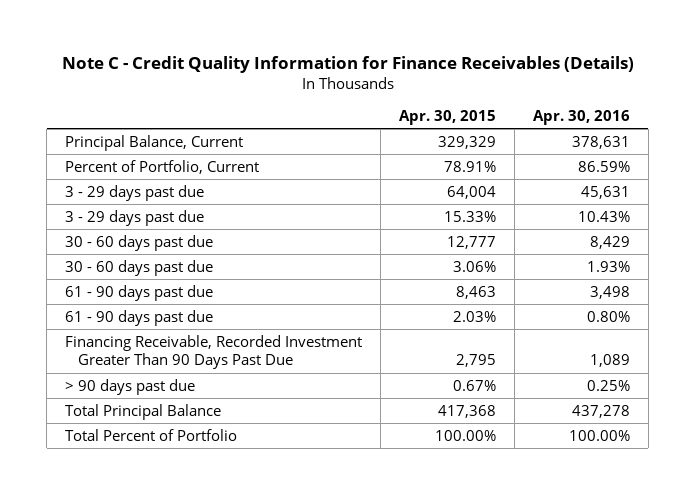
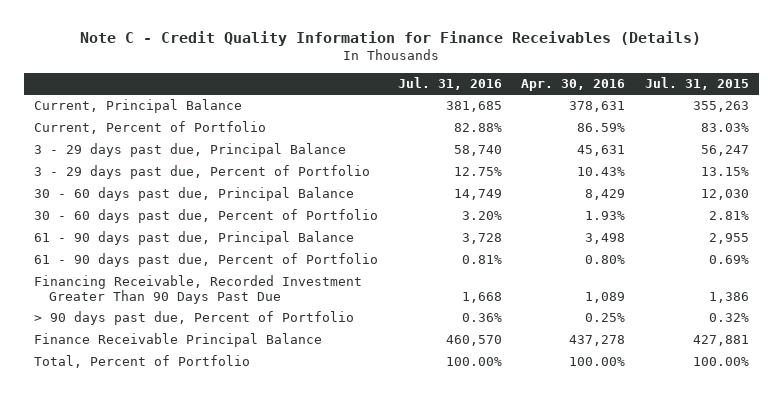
[399,109,497,125] Apr. 30, 2015 -> none
none -> [397,76,502,90] Jul. 31, 2016
none -> [645,76,750,90] Jul. 31, 2015
[65,134,244,151] Principal Balance, Current -> [33,99,242,114] Current, Principal Balance
[65,159,260,174] Percent of Portfolio, Current -> [33,121,266,135] Current, Percent of Portfolio
[65,184,205,201] 3 - 29 days past due -> [33,143,346,158] 3 - 29 days past due, Principal Balance
[65,209,205,226] 3 - 29 days past due -> [33,165,370,180] 3 - 29 days past due, Percent of Portfolio
[65,234,214,251] 30 - 60 days past due -> [33,187,354,202] 30 - 60 days past due, Principal Balance
[65,259,214,276] 30 - 60 days past due -> [33,209,378,224] 30 - 60 days past due, Percent of Portfolio
[65,284,214,301] 61 - 90 days past due -> [33,231,354,246] 61 - 90 days past due, Principal Balance
[65,309,214,326] 61 - 90 days past due -> [33,253,378,268] 61 - 90 days past due, Percent of Portfolio
[65,378,196,395] > 90 days past due -> [33,311,354,326] > 90 days past due, Percent of Portfolio
[65,403,222,420] Total Principal Balance -> [33,333,322,348] Finance Receivable Principal Balance
[65,428,238,441] Total Percent of Portfolio -> [33,355,250,369] Total, Percent of Portfolio

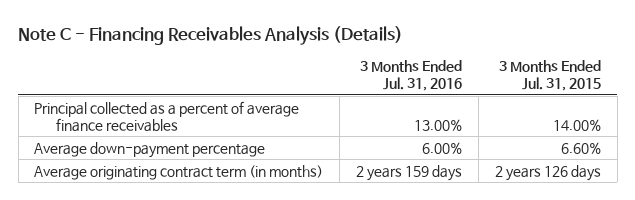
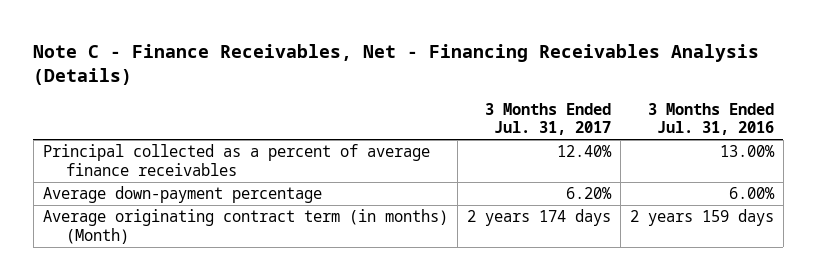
[18,26,404,46] Note C - Financing Receivables Analysis (Details) -> [33,43,760,85] Note C - Finance Receivables, Net - Financing Receivables Analysis (Details)
[498,60,601,92] 3 Months Ended Jul. 31, 2015 -> none
none -> [484,102,611,136] 3 Months Ended Jul. 31, 2017
[34,164,324,180] Average originating contract term (in months) -> [42,209,448,244] Average originating contract term (in months) (Month)

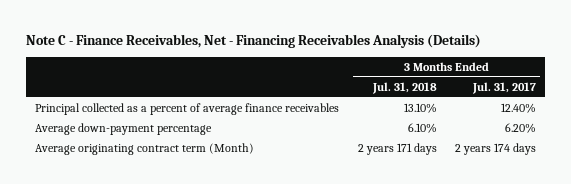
[647,102,774,136] 3 Months Ended Jul. 31, 2016 -> none
none -> [371,81,437,94] Jul. 31, 2018
[42,209,448,244] Average originating contract term (in months) (Month) -> [35,142,255,155] Average originating contract term (Month)

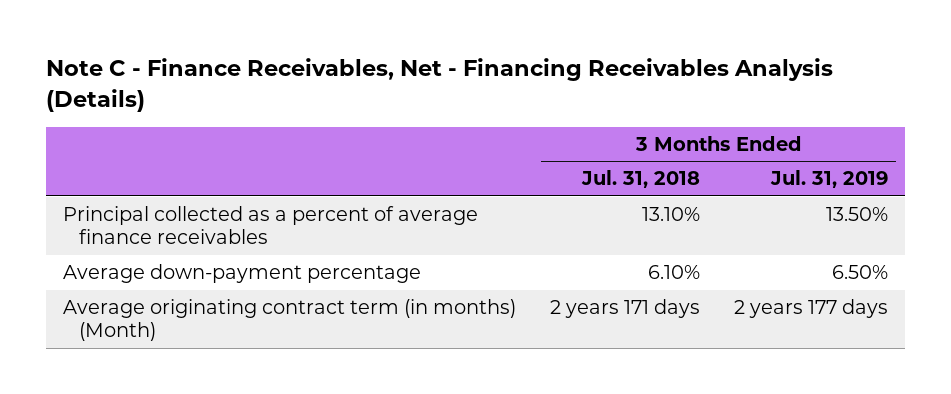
[471,81,536,94] Jul. 31, 2017 -> none
none -> [769,170,888,189] Jul. 31, 2019
[35,142,255,155] Average originating contract term (Month) -> [62,299,516,342] Average originating contract term (in months) (Month)

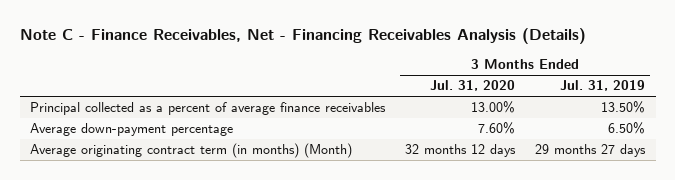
[580,170,700,189] Jul. 31, 2018 -> none
none -> [430,80,516,92] Jul. 31, 2020
[733,299,888,319] 2 years 177 days -> [535,144,647,158] 29 months 27 days

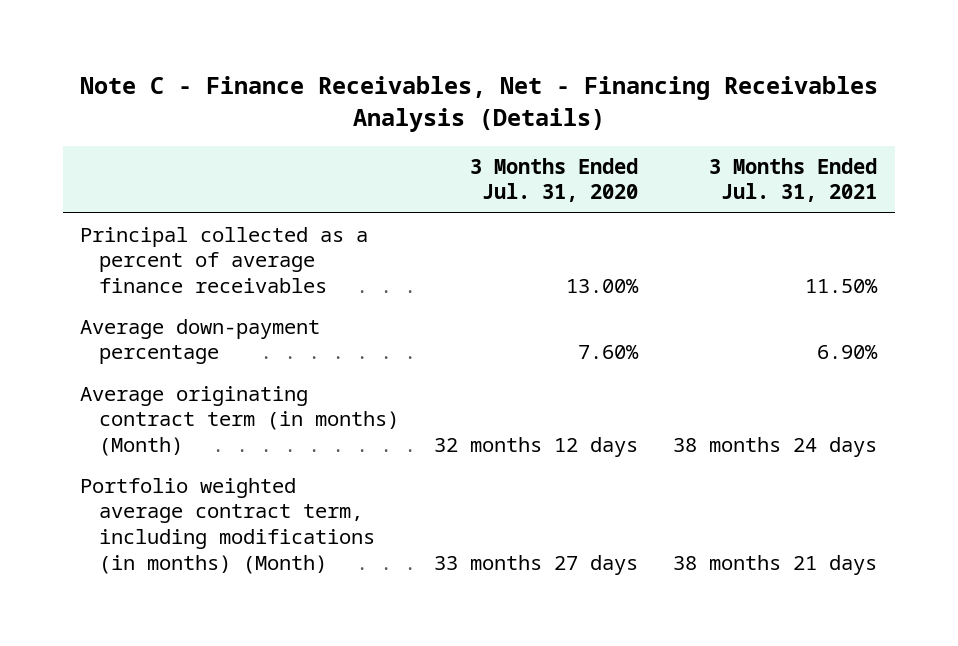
[560,80,646,92] Jul. 31, 2019 -> none
none -> [709,157,878,203] 3 Months Ended Jul. 31, 2021
none -> [80,477,375,574] Portfolio weighted average contract term, including modifications (in months) (Month)

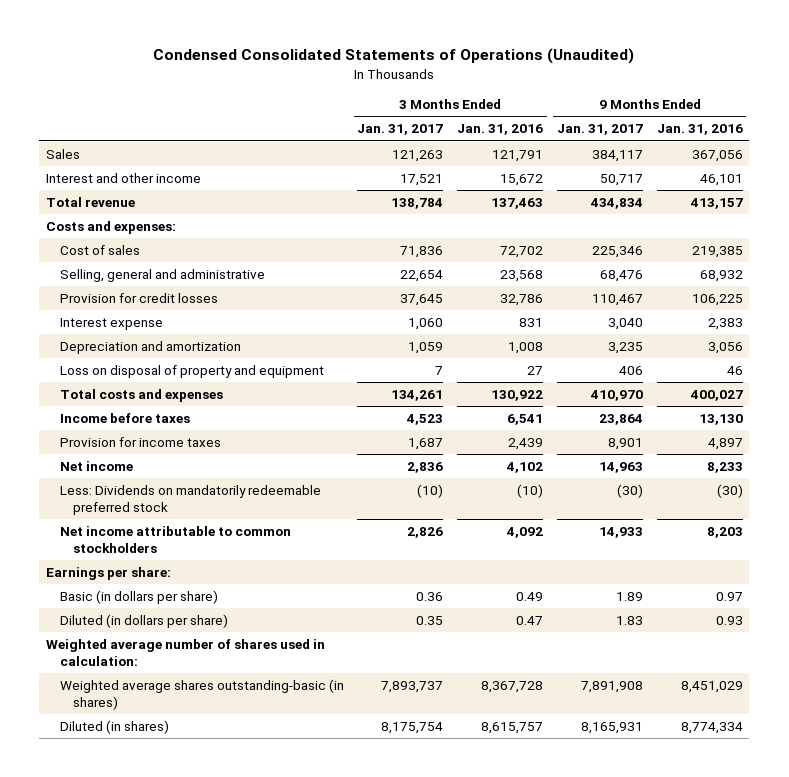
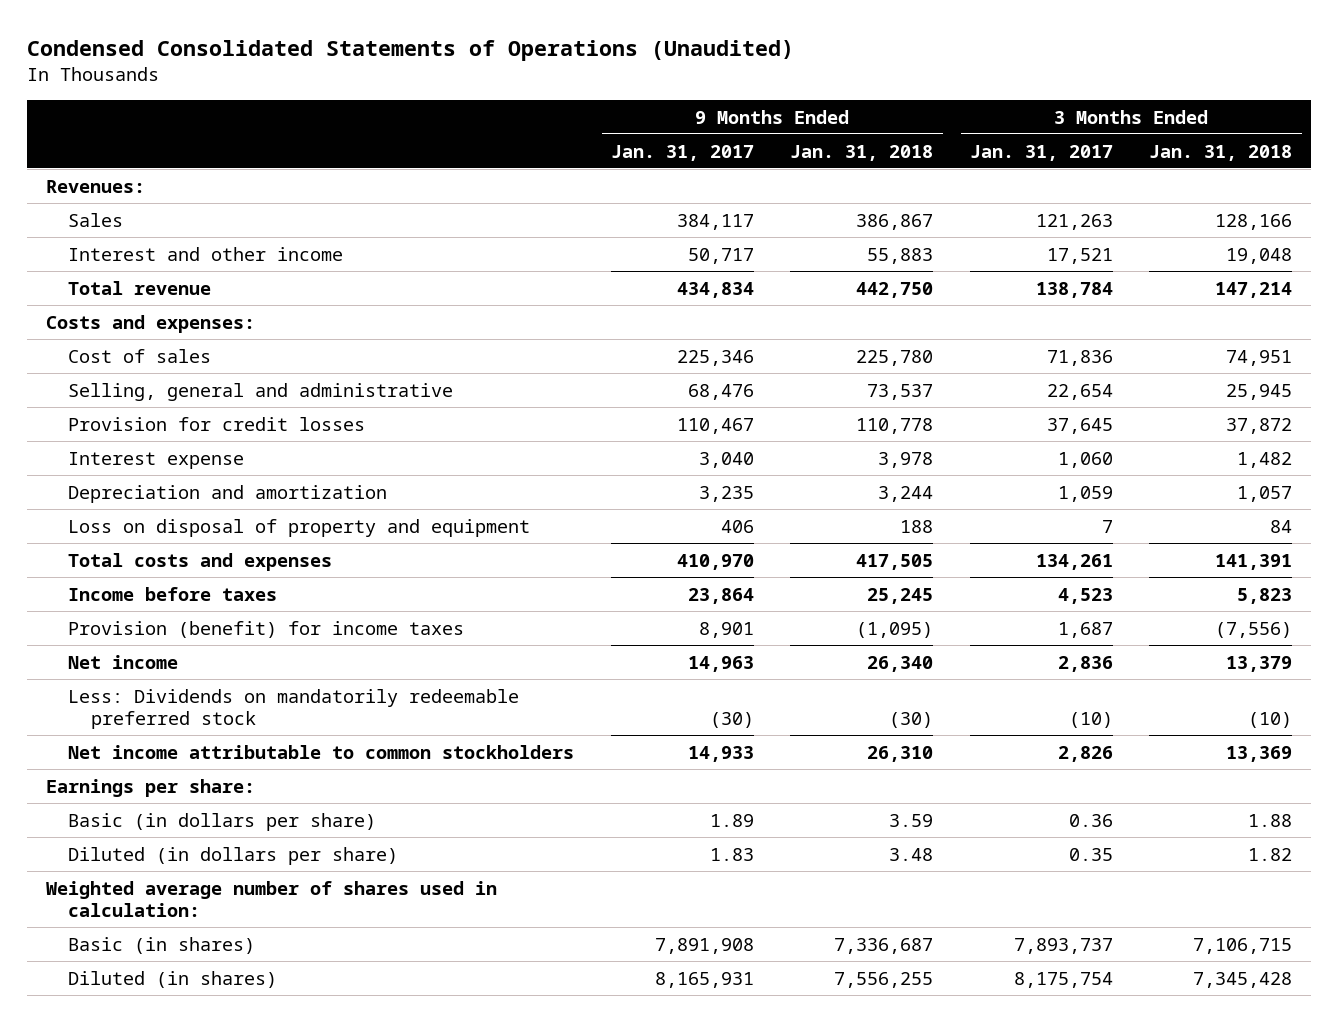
[457,124,544,136] Jan. 31, 2016 -> none
[656,124,743,136] Jan. 31, 2016 -> none
none -> [790,144,934,161] Jan. 31, 2018
none -> [1149,144,1293,161] Jan. 31, 2018
none -> [45,179,145,193] Revenues:
[59,436,221,447] Provision for income taxes -> [68,620,465,638] Provision (benefit) for income taxes
[59,678,344,711] Weighted average shares outstanding-basic (in shares) -> [68,936,256,954] Basic (in shares)

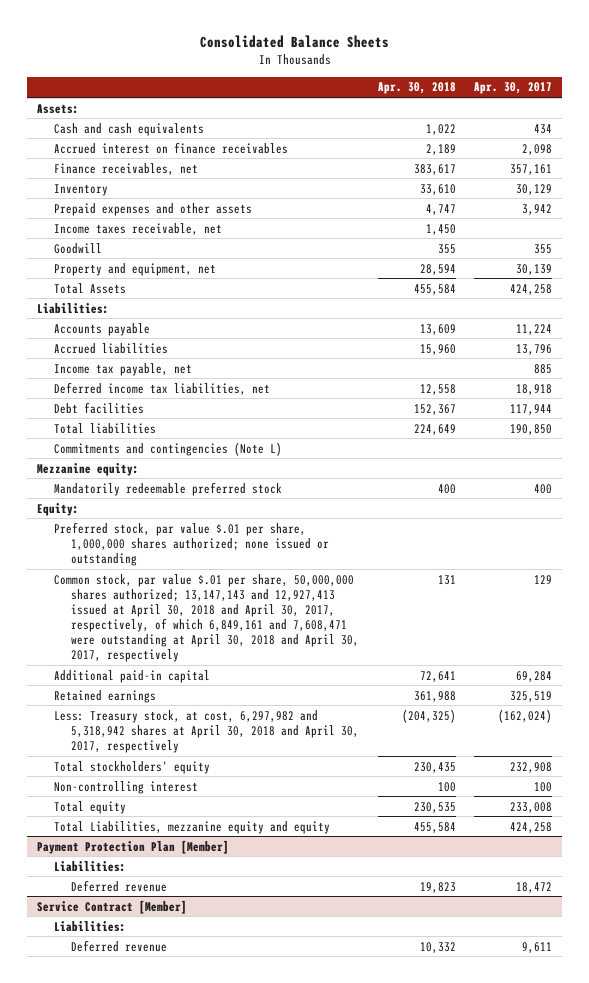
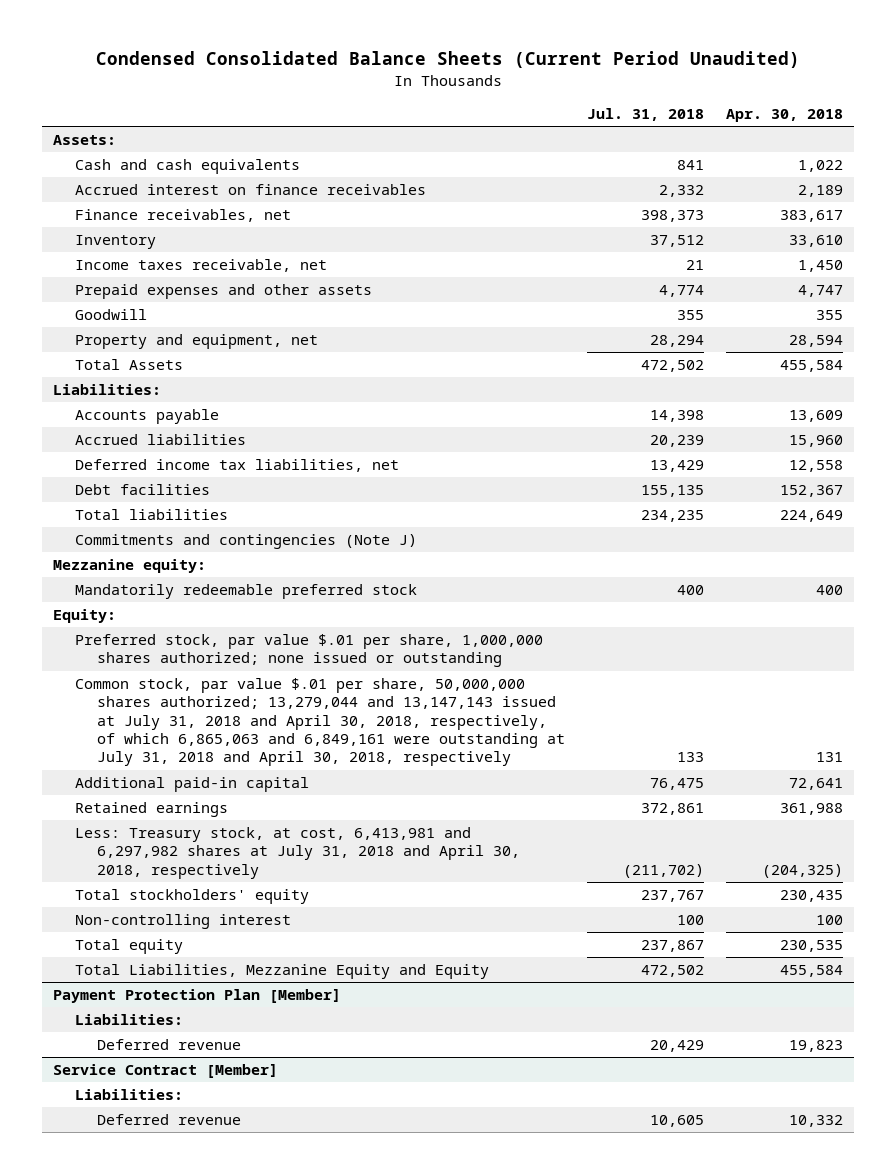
[199,34,389,48] Consolidated Balance Sheets -> [96,51,801,69] Condensed Consolidated Balance Sheets (Current Period Unaudited)
[474,82,553,95] Apr. 30, 2017 -> none
none -> [587,108,705,122] Jul. 31, 2018
[53,202,252,216] Prepaid expenses and other assets -> [75,284,373,300] Prepaid expenses and other assets
[53,362,192,376] Income tax payable, net -> none
[53,441,282,456] Commitments and contingencies (Note L) -> [75,534,418,550] Commitments and contingencies (Note J)
[53,573,360,663] Common stock, par value $.01 per share, 50,000,000 shares authorized; 13,147,143 and 12,927,413 issued at April 30, 2018 and April 30, 2017, respectively, of which 6,849,161 and 7,608,471 were outstanding at April 30, 2018 and April 30, 2017, respectively -> [75,678,566,767] Common stock, par value $.01 per share, 50,000,000 shares authorized; 13,279,044 and 13,147,143 issued at July 31, 2018 and April 30, 2018, respectively, of which 6,865,063 and 6,849,161 were outstanding at July 31, 2018 and April 30, 2018, respectively
[53,709,360,753] Less: Treasury stock, at cost, 6,297,982 and 5,318,942 shares at April 30, 2018 and April 30, 2017, respectively -> [75,827,521,879] Less: Treasury stock, at cost, 6,413,981 and 6,297,982 shares at July 31, 2018 and April 30, 2018, respectively
[53,820,330,834] Total Liabilities, mezzanine equity and equity -> [75,964,490,980] Total Liabilities, Mezzanine Equity and Equity

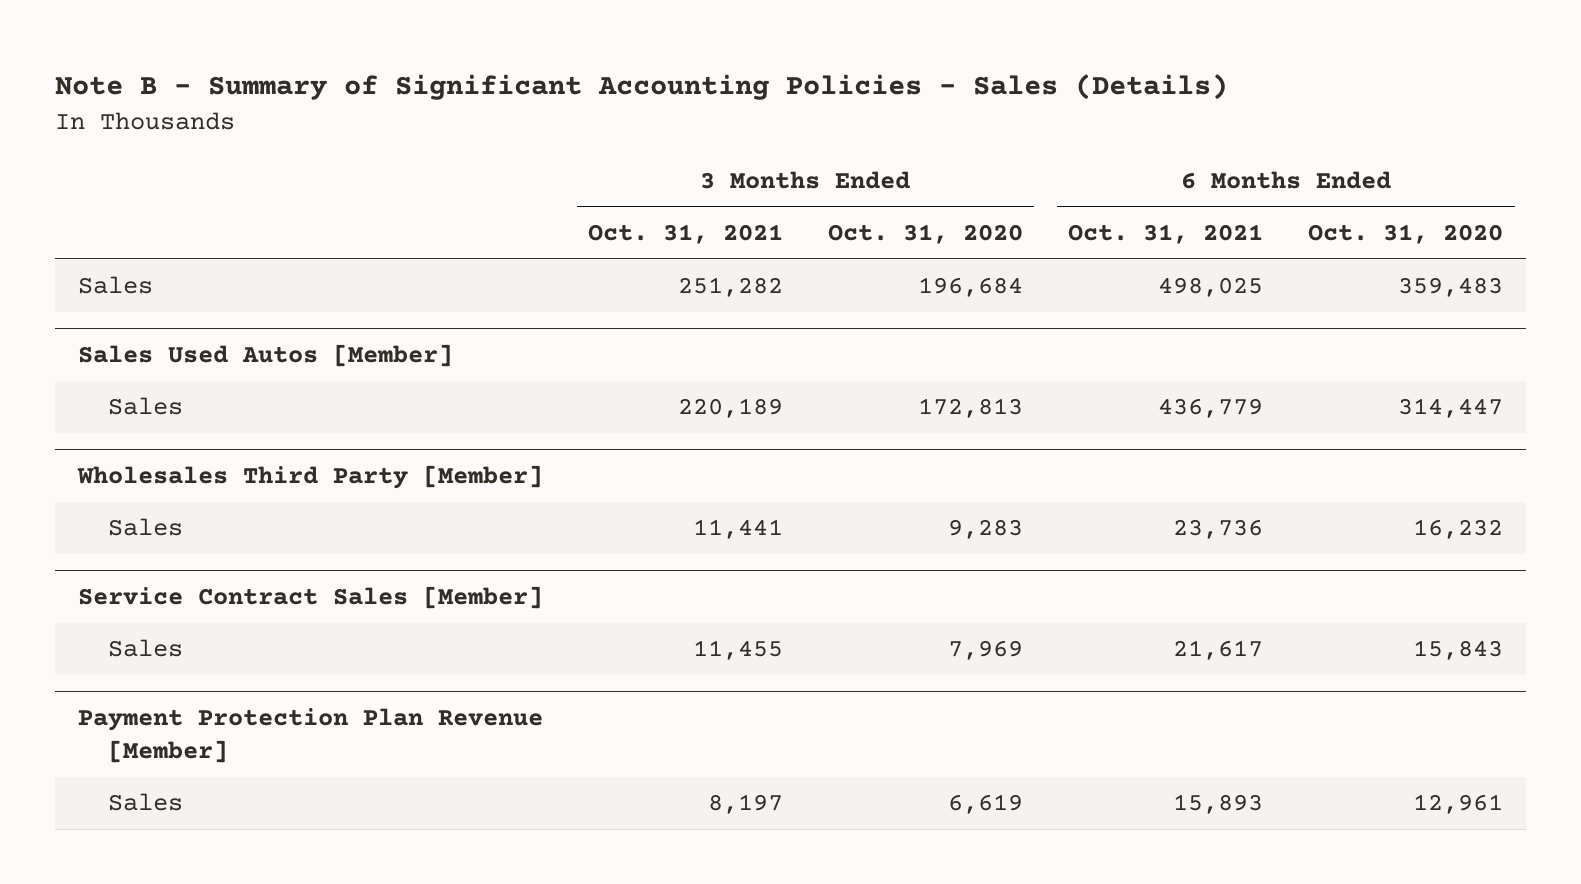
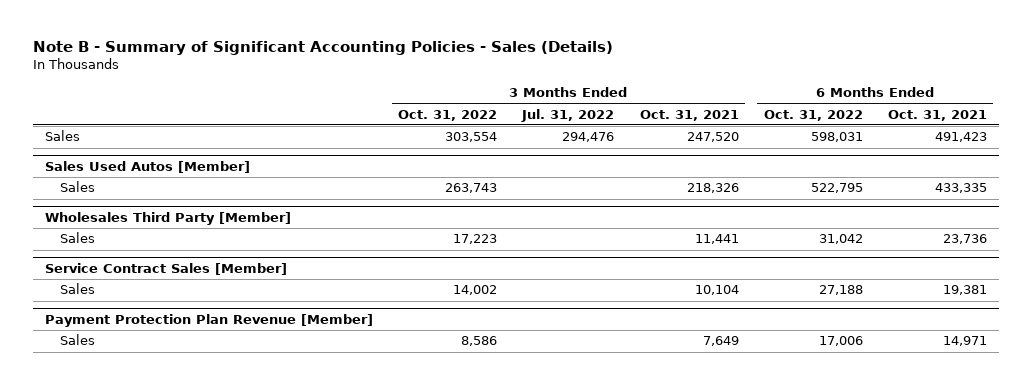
[827,223,1023,244] Oct. 31, 2020 -> none
[1308,223,1504,244] Oct. 31, 2020 -> none
none -> [398,109,498,121] Oct. 31, 2022
none -> [521,108,615,122] Jul. 31, 2022
none -> [763,109,863,121] Oct. 31, 2022
[677,277,783,298] 251,282 -> [686,132,739,143] 247,520
[1158,277,1264,298] 498,025 -> [934,132,987,143] 491,423
[677,398,783,419] 220,189 -> [686,183,739,194] 218,326
[1158,398,1264,419] 436,779 -> [934,183,987,194] 433,335
[692,640,783,661] 11,455 -> [694,285,739,296] 10,104
[1173,640,1264,661] 21,617 -> [942,285,987,296] 19,381
[707,794,783,815] 8,197 -> [702,336,739,347] 7,649
[1173,794,1264,815] 15,893 -> [942,336,987,347] 14,971

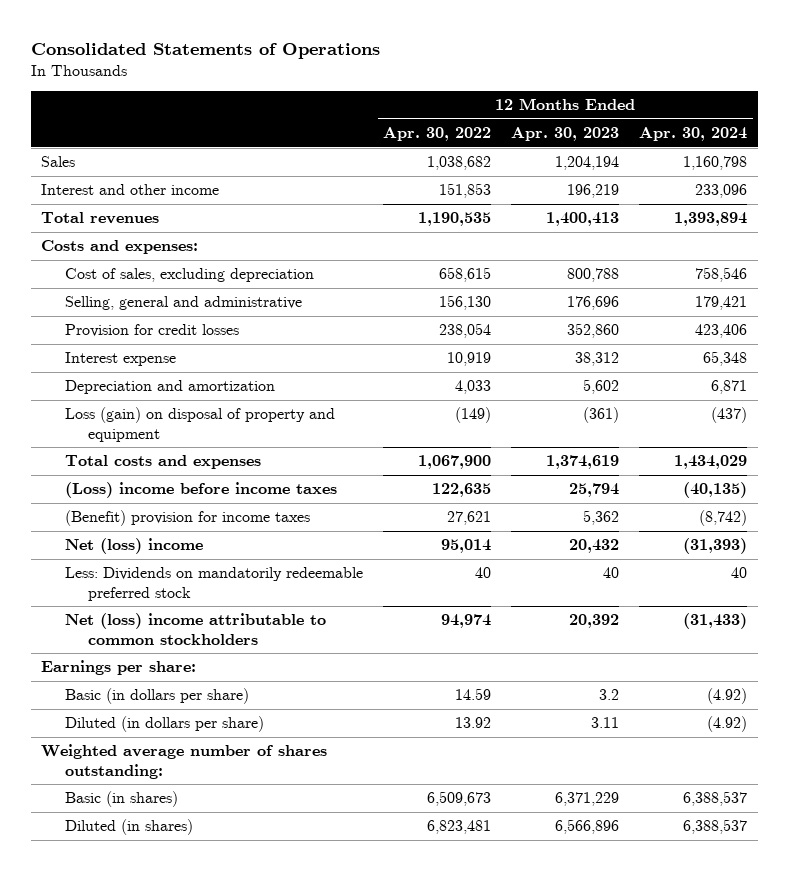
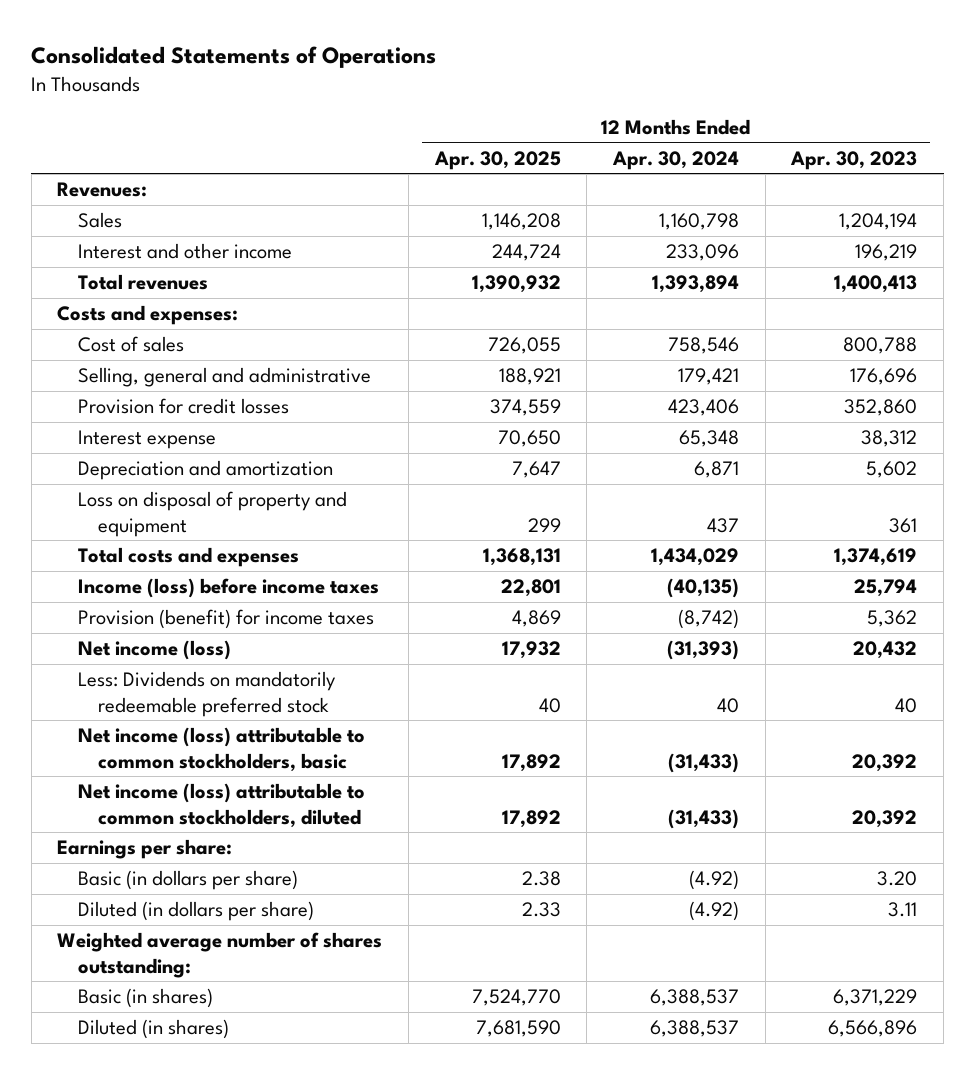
[382,127,491,142] Apr. 30, 2022 -> none
none -> [433,150,561,170] Apr. 30, 2025
none -> [57,182,148,198] Revenues:
[64,268,314,283] Cost of sales, excluding depreciation -> [77,336,184,353] Cost of sales
[64,407,335,442] Loss (gain) on disposal of property and equipment -> [77,491,347,537] Loss on disposal of property and equipment
[583,407,620,424] (361) -> [889,517,918,533] 361
[711,407,748,424] (437) -> [707,517,740,533] 437
[64,482,337,499] (Loss) income before income taxes -> [77,578,379,599] Income (loss) before income taxes
[64,510,310,527] (Benefit) provision for income taxes -> [77,609,374,630] Provision (benefit) for income taxes
[64,538,203,555] Net (loss) income -> [77,640,231,661] Net income (loss)
[64,613,326,645] Net (loss) income attributable to common stockholders -> [77,727,365,772] Net income (loss) attributable to common stockholders, basic
none -> [77,783,365,828] Net income (loss) attributable to common stockholders, diluted
[599,689,620,701] 3.2 -> [877,871,918,887] 3.20

